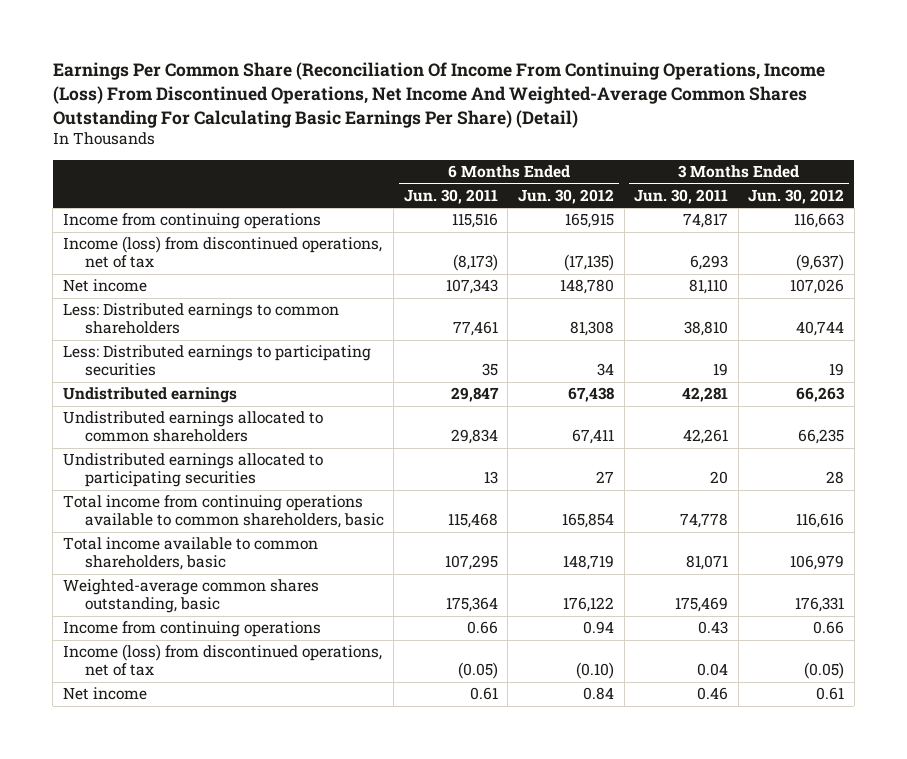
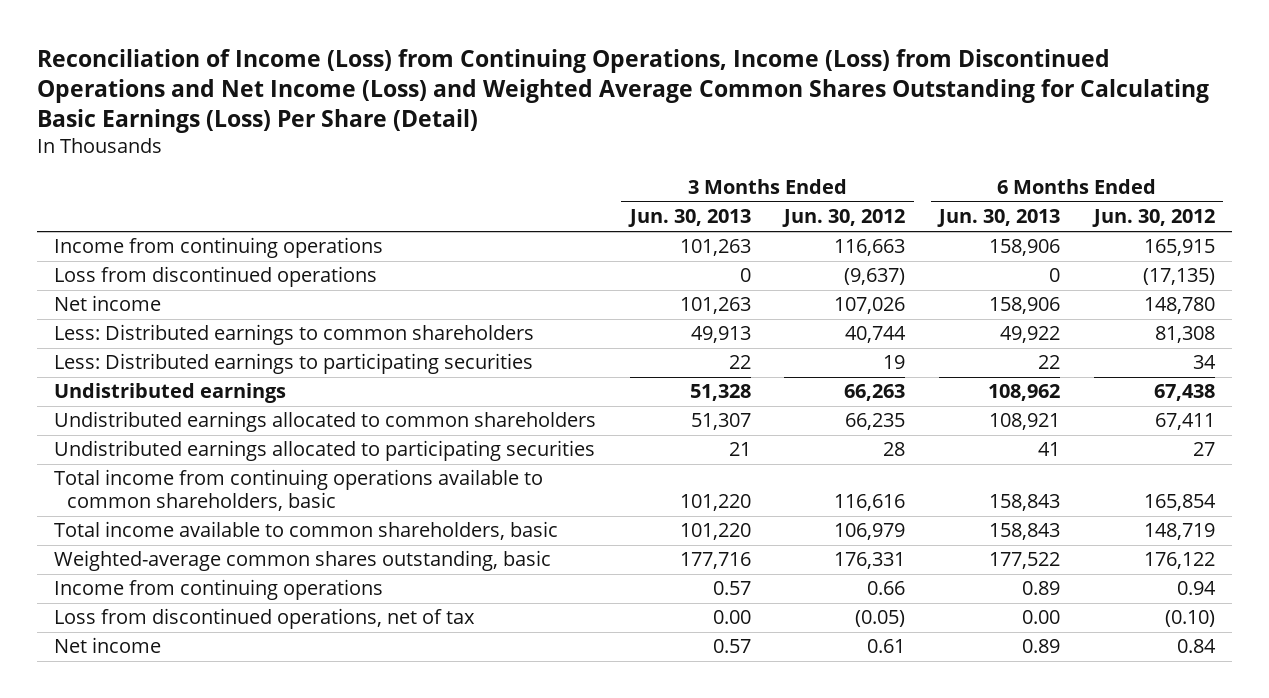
[52,62,825,128] Earnings Per Common Share (Reconciliation Of Income From Continuing Operations, Income (Loss) From Discontinued Operations, Net Income And Weighted-Average Common Shares Outstanding For Calculating Basic Earnings Per Share) (Detail) -> [36,49,1209,134] Reconciliation of Income (Loss) from Continuing Operations, Income (Loss) from Discontinued Operations and Net Income (Loss) and Weighted Average Common Shares Outstanding for Calculating Basic Earnings (Loss) Per Share (Detail)
[403,188,498,204] Jun. 30, 2011 -> none
[634,188,729,204] Jun. 30, 2011 -> none
none -> [627,209,751,228] Jun. 30, 2013
none -> [937,209,1061,228] Jun. 30, 2013
[62,236,382,269] Income (loss) from discontinued operations, net of tax -> [53,266,377,288] Loss from discontinued operations
[62,644,382,677] Income (loss) from discontinued operations, net of tax -> [53,608,475,630] Loss from discontinued operations, net of tax

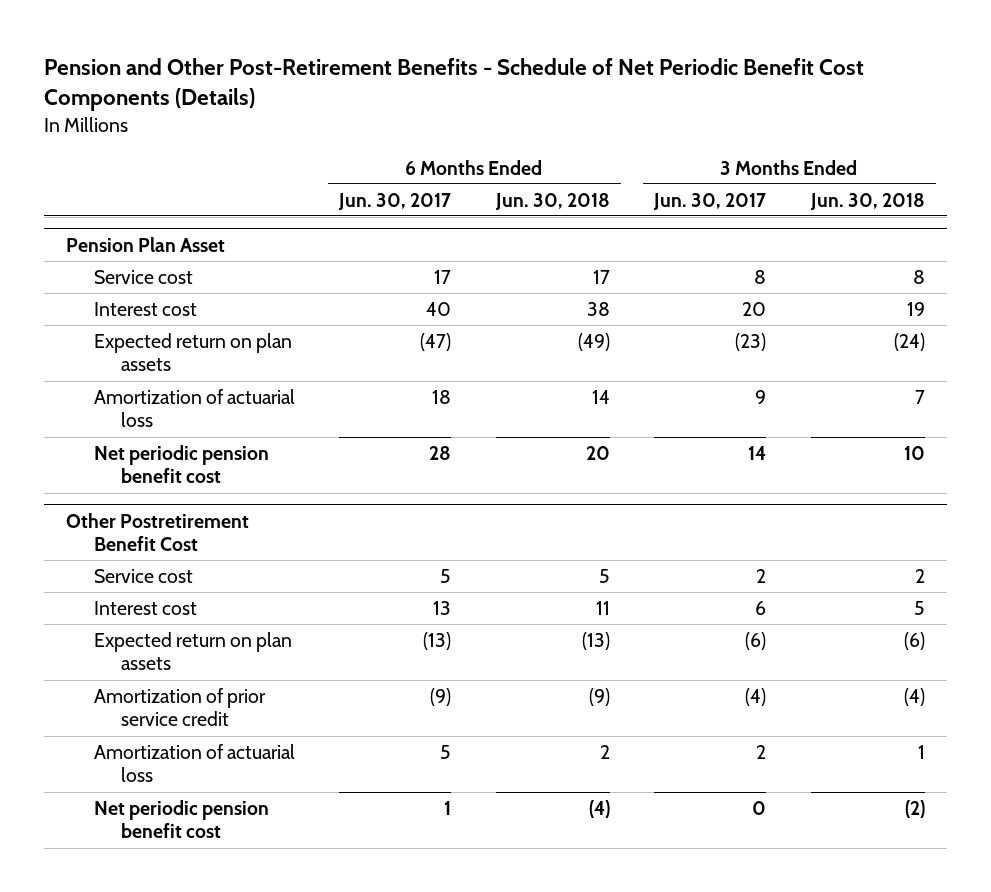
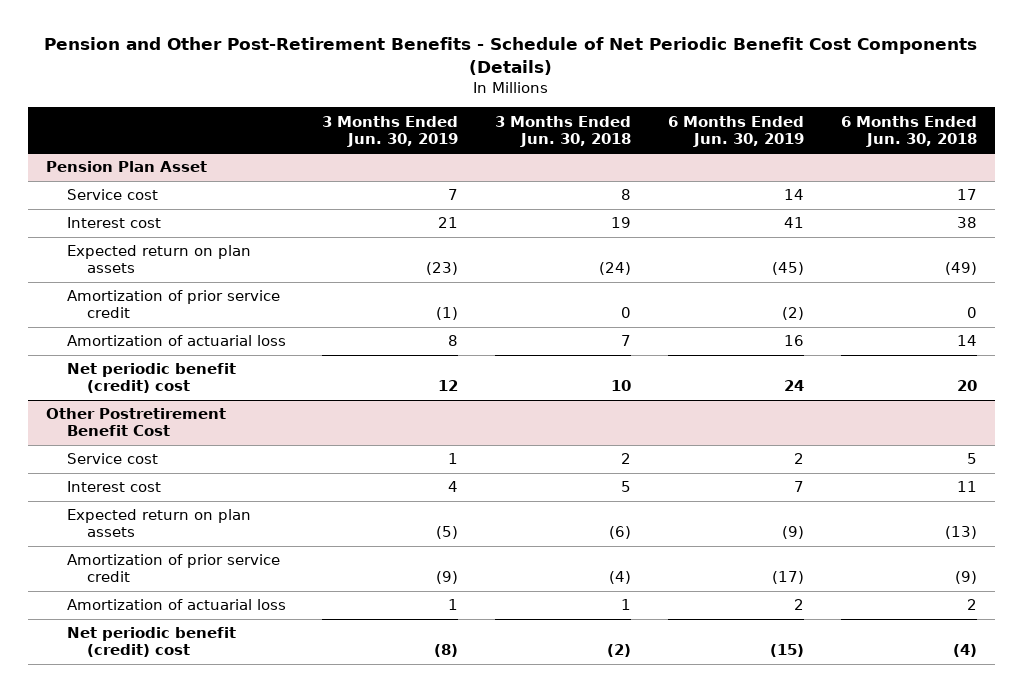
[338,192,452,210] Jun. 30, 2017 -> none
[653,192,767,210] Jun. 30, 2017 -> none
none -> [322,115,459,147] 3 Months Ended Jun. 30, 2019
none -> [668,115,805,147] 6 Months Ended Jun. 30, 2019
none -> [66,290,280,319] Amortization of prior service credit
[93,444,269,484] Net periodic pension benefit cost -> [66,363,236,394] Net periodic benefit (credit) cost
[93,799,269,839] Net periodic pension benefit cost -> [66,627,236,658] Net periodic benefit (credit) cost

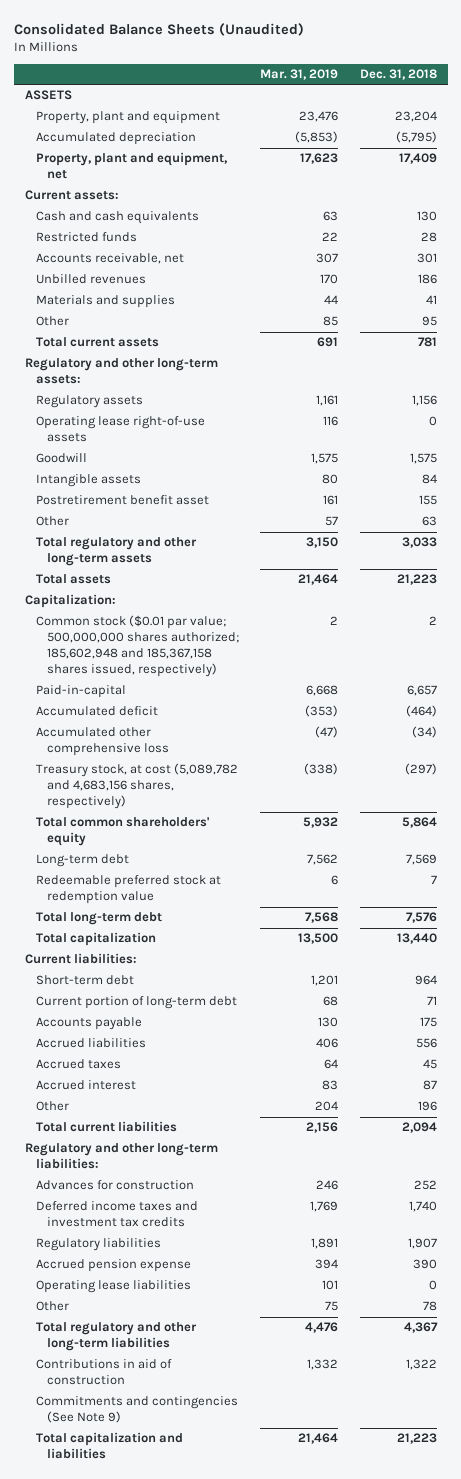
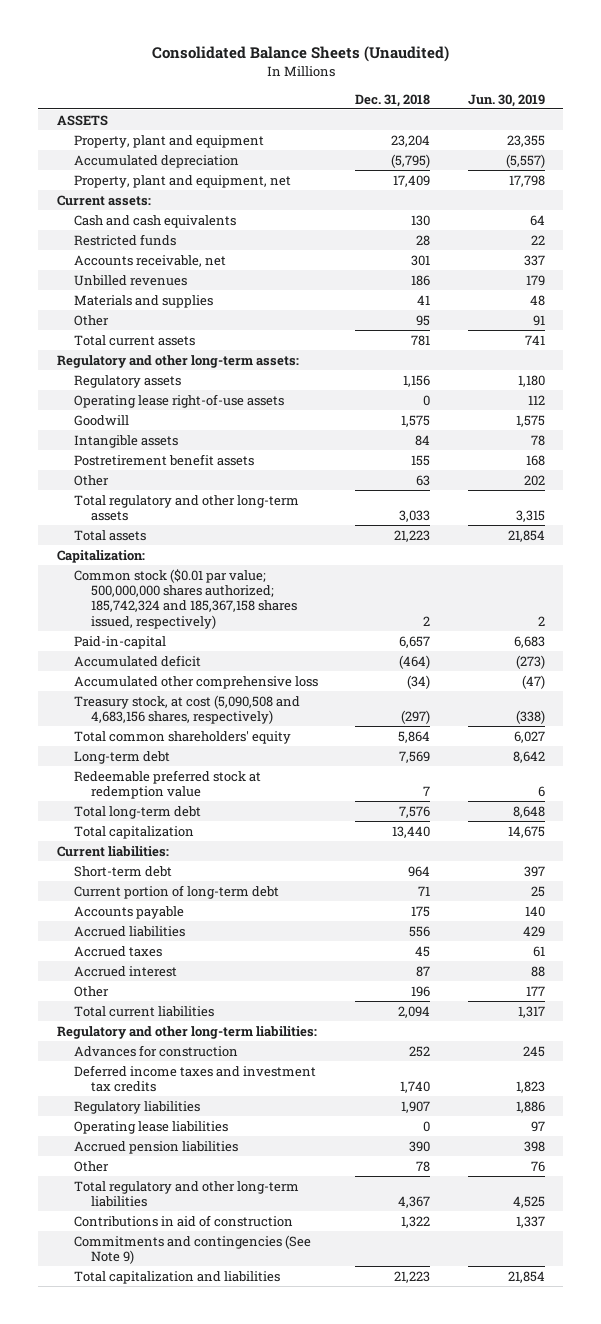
[260,69,339,81] Mar. 31, 2019 -> none
none -> [467,93,545,107] Jun. 30, 2019
[35,495,209,506] Postretirement benefit asset -> [73,453,254,466] Postretirement benefit assets
[35,615,239,678] Common stock ($0.01 par value; 500,000,000 shares authorized; 185,602,948 and 185,367,158 shares issued, respectively) -> [73,568,297,629] Common stock ($0.01 par value; 500,000,000 shares authorized; 185,742,324 and 185,367,158 shares issued, respectively)
[35,763,238,810] Treasury stock, at cost (5,089,782 and 4,683,156 shares, respectively) -> [73,694,300,724] Treasury stock, at cost (5,090,508 and 4,683,156 shares, respectively)
[35,1259,191,1273] Accrued pension expense -> none
none -> [73,1140,238,1154] Accrued pension liabilities

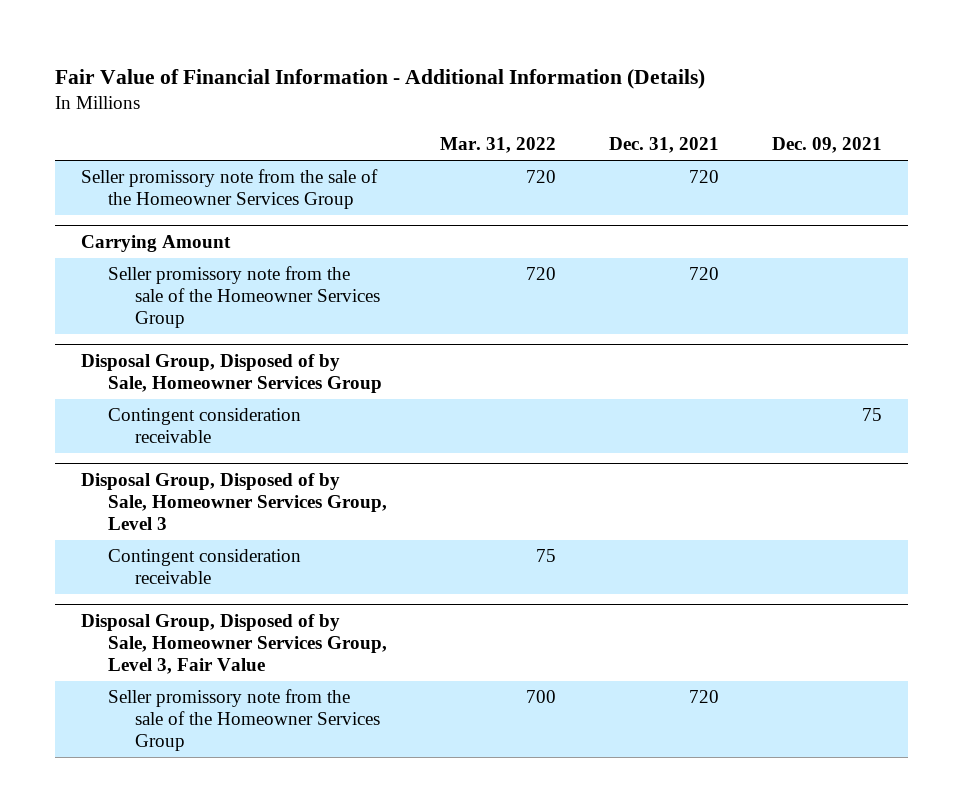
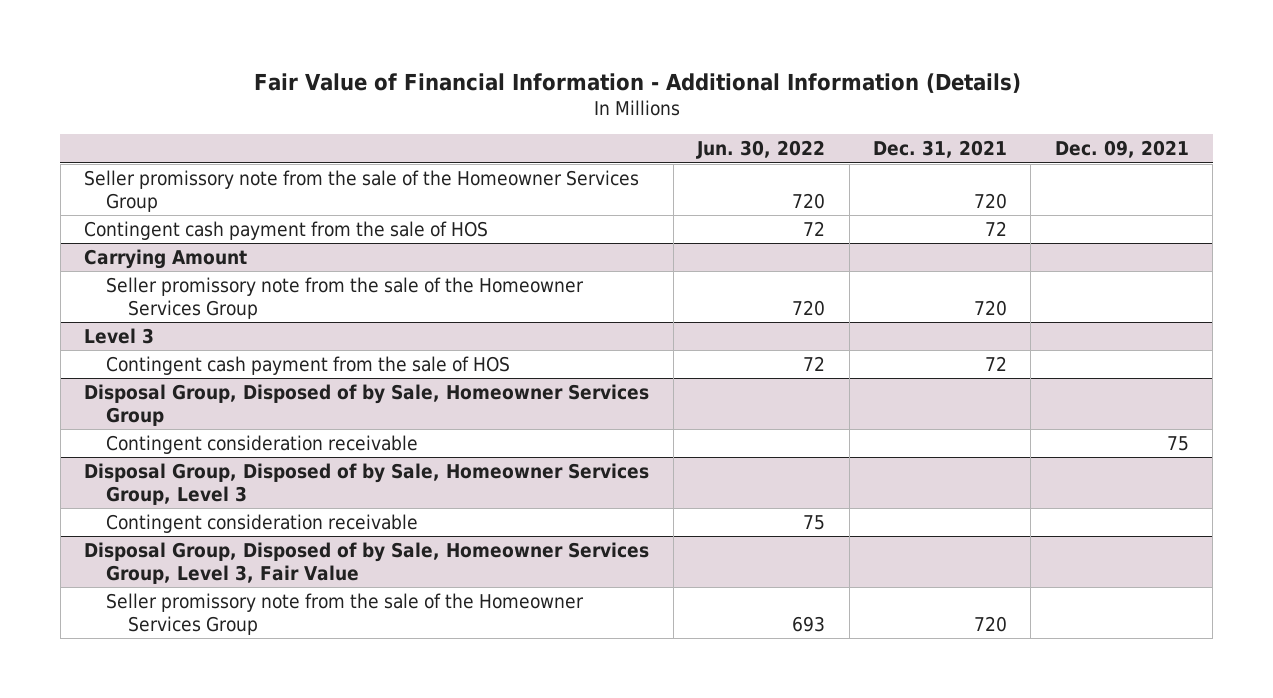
[440,137,557,154] Mar. 31, 2022 -> none
none -> [696,140,826,160] Jun. 30, 2022
none -> [84,221,489,241] Contingent cash payment from the sale of HOS
none -> [84,328,155,345] Level 3
none -> [105,356,510,376] Contingent cash payment from the sale of HOS

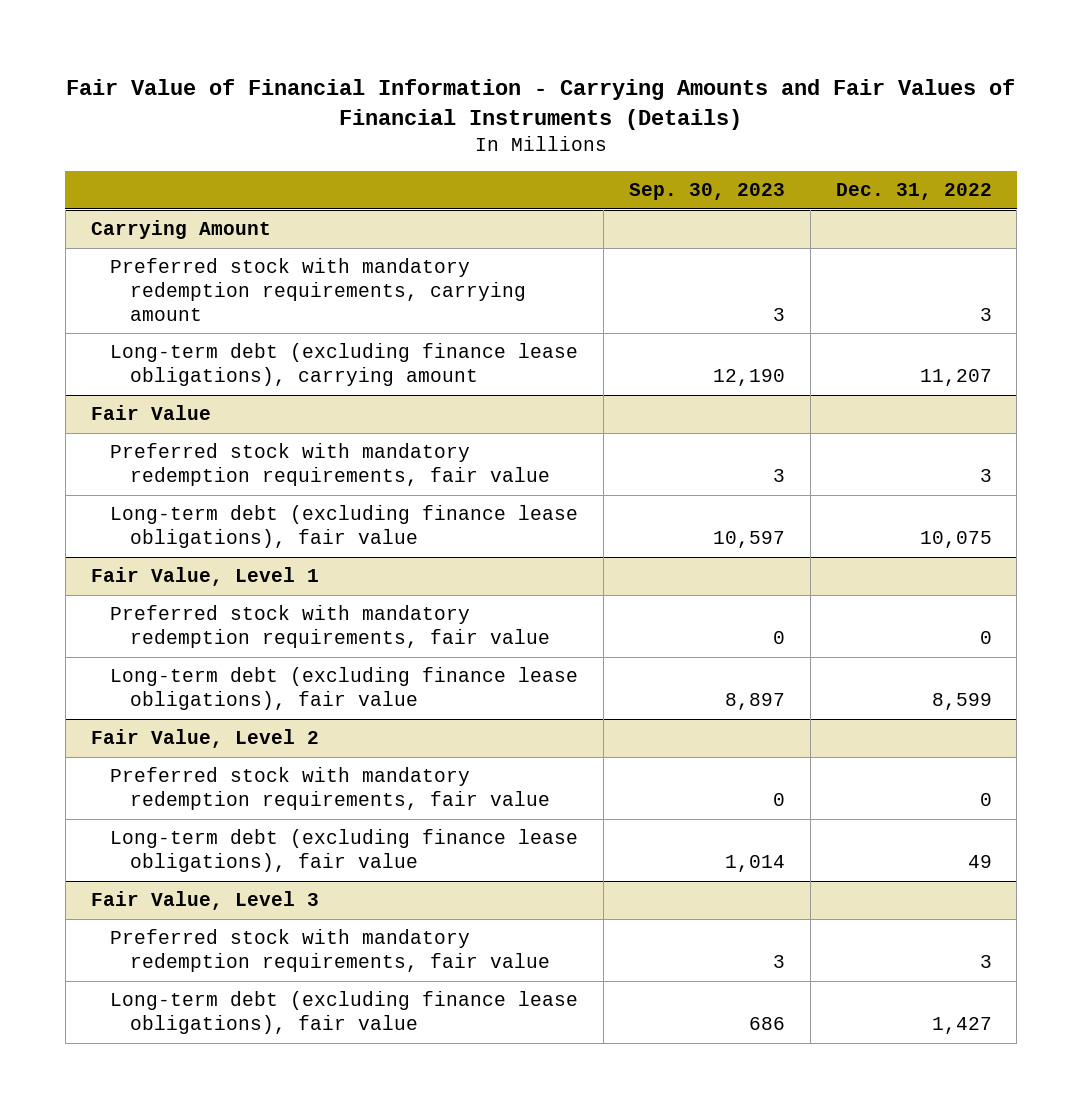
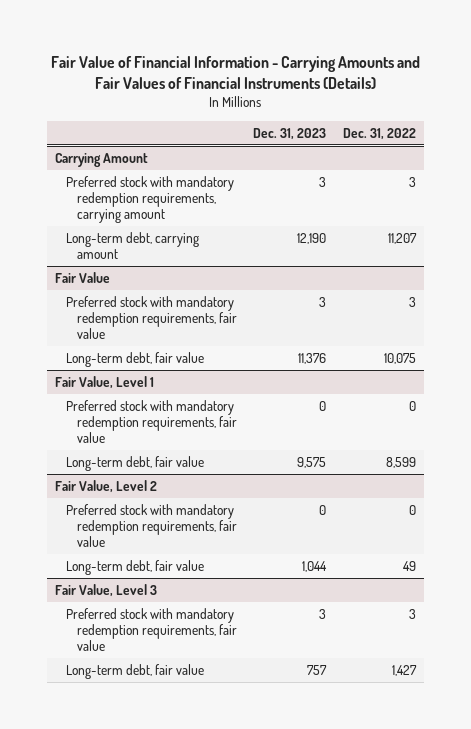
[628,183,785,201] Sep. 30, 2023 -> none
none -> [253,127,327,140] Dec. 31, 2023
[110,343,579,387] Long-term debt (excluding finance lease obligations), carrying amount -> [65,232,199,259] Long-term debt, carrying amount
[110,505,579,549] Long-term debt (excluding finance lease obligations), fair value -> [65,352,204,368] Long-term debt, fair value
[110,667,579,711] Long-term debt (excluding finance lease obligations), fair value -> [65,456,204,472] Long-term debt, fair value
[110,829,579,873] Long-term debt (excluding finance lease obligations), fair value -> [65,560,204,576] Long-term debt, fair value
[110,991,579,1035] Long-term debt (excluding finance lease obligations), fair value -> [65,664,204,680] Long-term debt, fair value

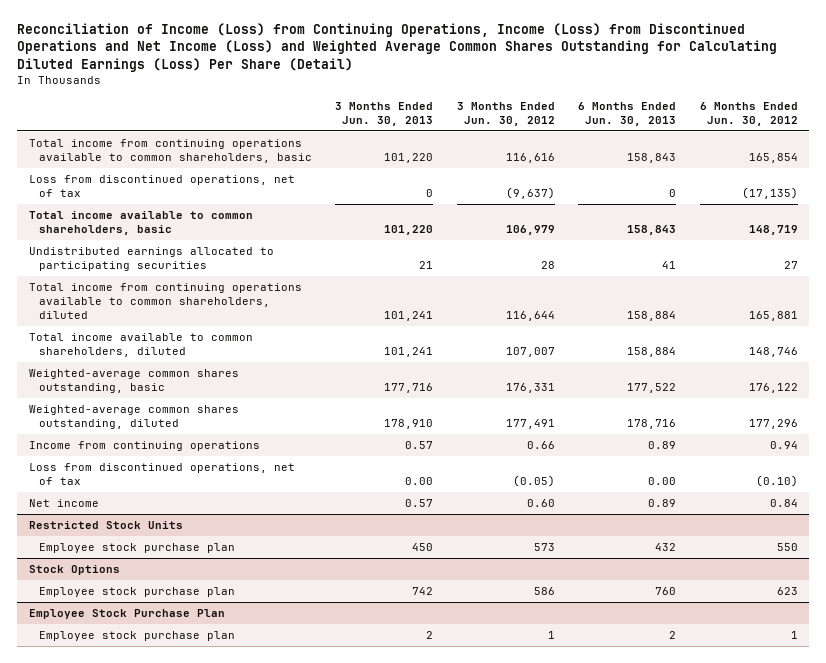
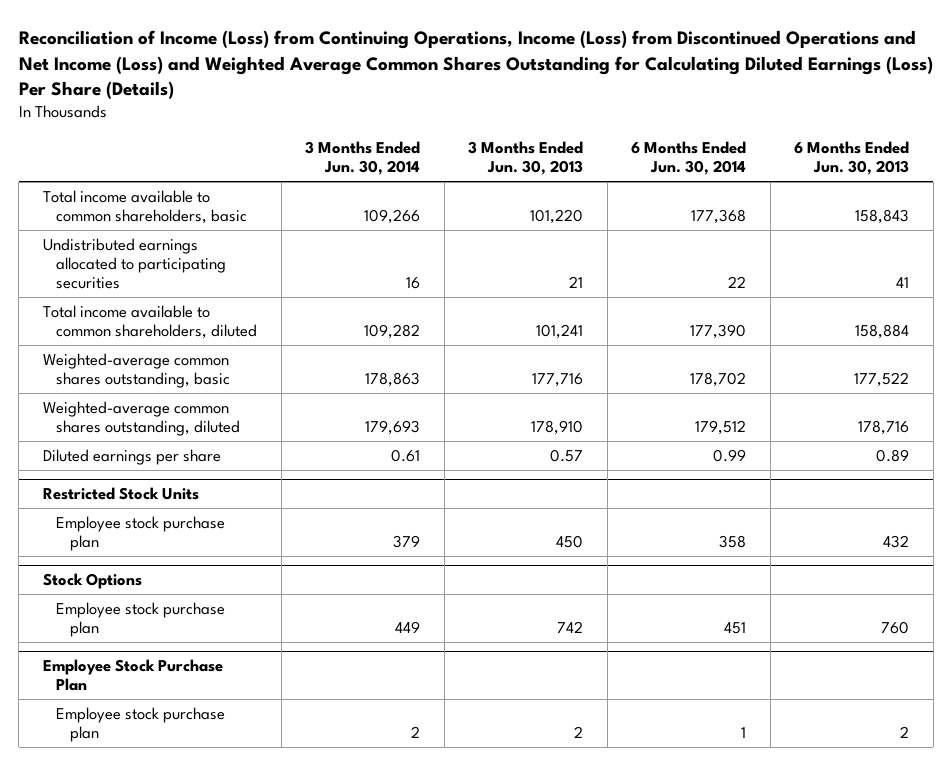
[16,23,777,72] Reconciliation of Income (Loss) from Continuing Operations, Income (Loss) from Discontinued Operations and Net Income (Loss) and Weighted Average Common Shares Outstanding for Calculating Diluted Earnings (Loss) Per Share (Detail) -> [18,30,933,99] Reconciliation of Income (Loss) from Continuing Operations, Income (Loss) from Discontinued Operations and Net Income (Loss) and Weighted Average Common Shares Outstanding for Calculating Diluted Earnings (Loss) Per Share (Details)
[456,101,555,126] 3 Months Ended Jun. 30, 2012 -> none
[699,101,798,126] 6 Months Ended Jun. 30, 2012 -> none
none -> [305,141,421,176] 3 Months Ended Jun. 30, 2014
none -> [631,141,747,176] 6 Months Ended Jun. 30, 2014
[28,138,312,164] Total income from continuing operations available to common shareholders, basic -> none
[28,174,295,198] Loss from discontinued operations, net of tax -> none
[28,282,302,320] Total income from continuing operations available to common shareholders, diluted -> none
[28,440,260,451] Income from continuing operations -> none
[28,462,295,486] Loss from discontinued operations, net of tax -> none
[28,498,99,507] Net income -> [42,448,221,465] Diluted earnings per share

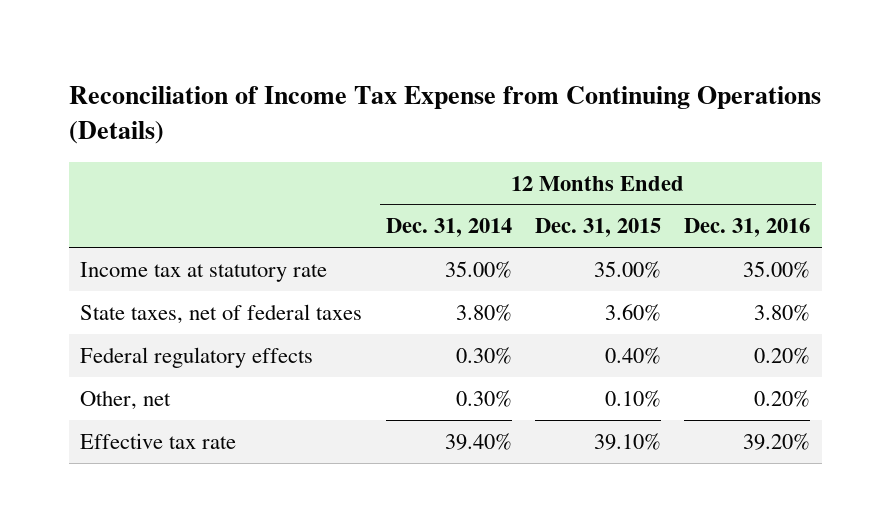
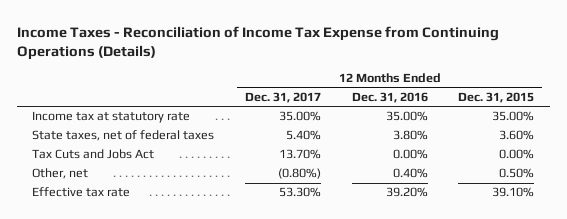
[68,85,821,145] Reconciliation of Income Tax Expense from Continuing Operations (Details) -> [16,25,499,61] Income Taxes - Reconciliation of Income Tax Expense from Continuing Operations (Details)
[385,218,512,238] Dec. 31, 2014 -> none
none -> [244,92,321,104] Dec. 31, 2017
[80,346,314,368] Federal regulatory effects -> none
none -> [32,149,155,160] Tax Cuts and Jobs Act
[604,389,661,407] 0.10% -> [499,168,535,179] 0.50%
[754,389,811,407] 0.20% -> [392,168,428,179] 0.40%

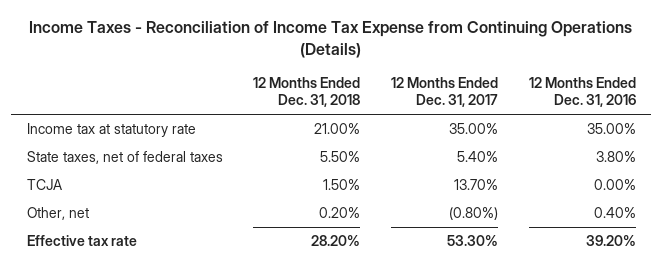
[458,92,535,104] Dec. 31, 2015 -> none
none -> [253,77,361,108] 12 Months Ended Dec. 31, 2018
[32,149,155,160] Tax Cuts and Jobs Act -> [26,179,62,191] TCJA

